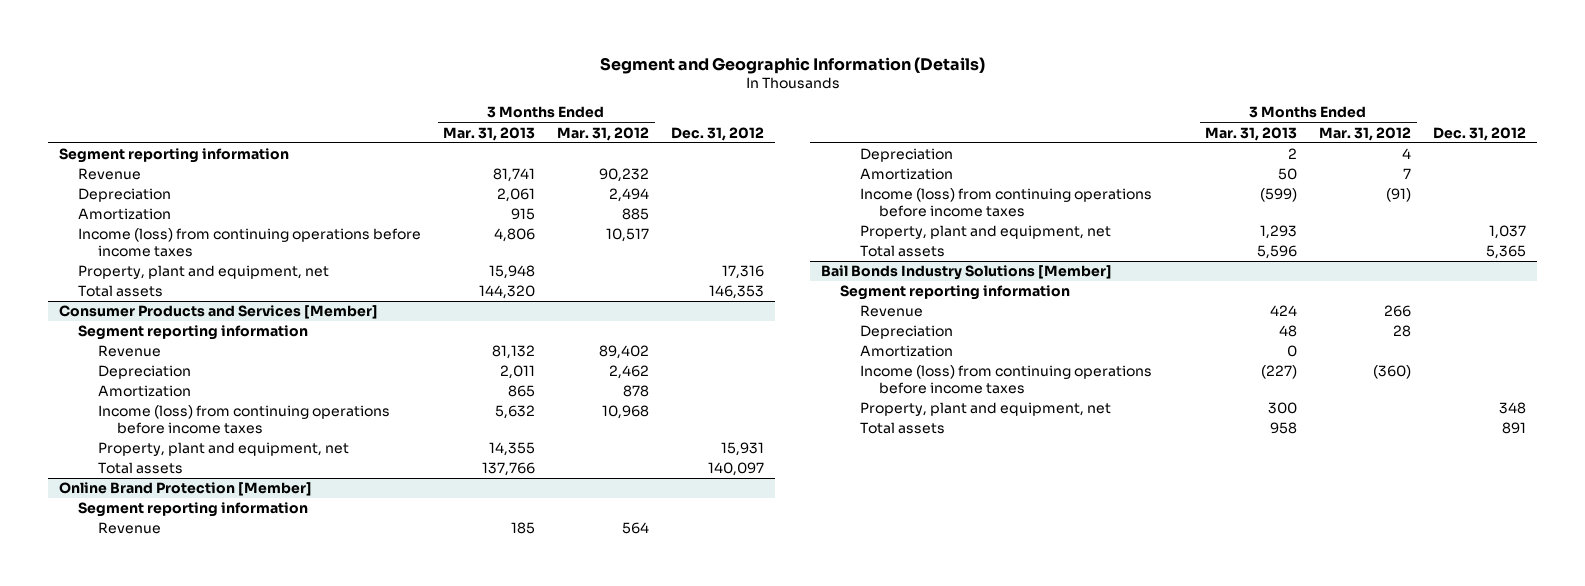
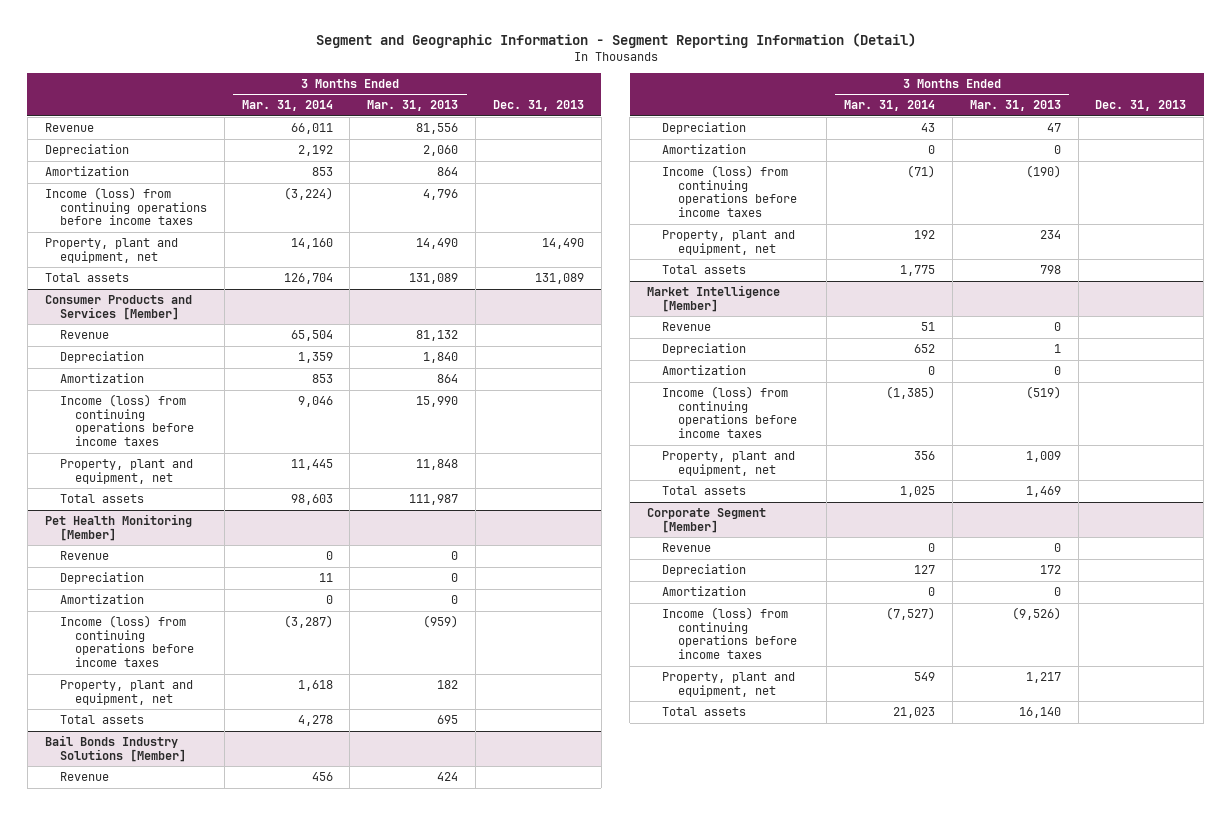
[599,56,985,74] Segment and Geographic Information (Details) -> [315,33,916,49] Segment and Geographic Information - Segment Reporting Information (Detail)
[557,126,650,141] Mar. 31, 2012 -> none
[671,126,765,141] Dec. 31, 2012 -> none
none -> [241,100,333,112] Mar. 31, 2014
none -> [492,100,584,112] Dec. 31, 2013
[59,148,290,164] Segment reporting information -> none
[493,168,536,183] 81,741 -> [416,123,459,135] 81,556
[497,188,536,203] 2,061 -> [423,145,459,157] 2,060
[511,208,536,221] 915 -> [437,167,459,177] 864
[494,228,536,243] 4,806 -> [423,189,459,201] 4,796
[489,265,536,280] 15,948 -> [416,238,459,250] 14,490
[479,285,536,300] 144,320 -> [409,273,459,285] 131,089
[78,325,309,341] Segment reporting information -> none
[59,482,313,497] Online Brand Protection [Member] -> none
[78,502,309,518] Segment reporting information -> none
[500,365,536,380] 2,011 -> [423,352,459,364] 1,840
[508,385,536,398] 865 -> [437,374,459,384] 864
[495,405,536,420] 5,632 -> [416,396,459,408] 15,990
[489,442,536,457] 14,355 -> [416,459,459,471] 11,848
[482,462,536,477] 137,766 -> [409,494,459,506] 111,987
none -> [44,514,192,541] Pet Health Monitoring [Member]
[511,522,536,535] 185 -> [451,551,459,561] 0
[1288,148,1298,160] 2 -> [451,573,459,583] 0
[1278,168,1298,181] 50 -> [451,595,459,605] 0
[1260,188,1298,203] (599) -> [423,615,459,629] (959)
[1260,225,1298,240] 1,293 -> [437,680,459,690] 182
[1257,245,1298,260] 5,596 -> [437,715,459,725] 695
[840,285,1071,301] Segment reporting information -> none
[1279,325,1298,338] 48 -> [1046,123,1061,133] 47
[1261,365,1298,380] (227) -> [1025,165,1061,179] (190)
[1268,402,1298,415] 300 -> [1039,230,1061,240] 234
[1270,422,1298,435] 958 -> [1039,265,1061,275] 798
none -> [647,285,781,312] Market Intelligence [Member]
none -> [662,322,712,332] Revenue
none -> [662,343,747,356] Depreciation
none -> [662,365,747,376] Amortization
none -> [662,386,797,439] Income (loss) from continuing operations before income taxes
none -> [662,451,796,476] Property, plant and equipment, net
none -> [662,486,747,496] Total assets
none -> [647,508,767,533] Corporate Segment [Member]
none -> [662,543,712,553] Revenue
none -> [662,564,747,577] Depreciation
none -> [662,586,747,597] Amortization
none -> [662,607,797,660] Income (loss) from continuing operations before income taxes
none -> [662,672,796,697] Property, plant and equipment, net
none -> [662,707,747,717] Total assets

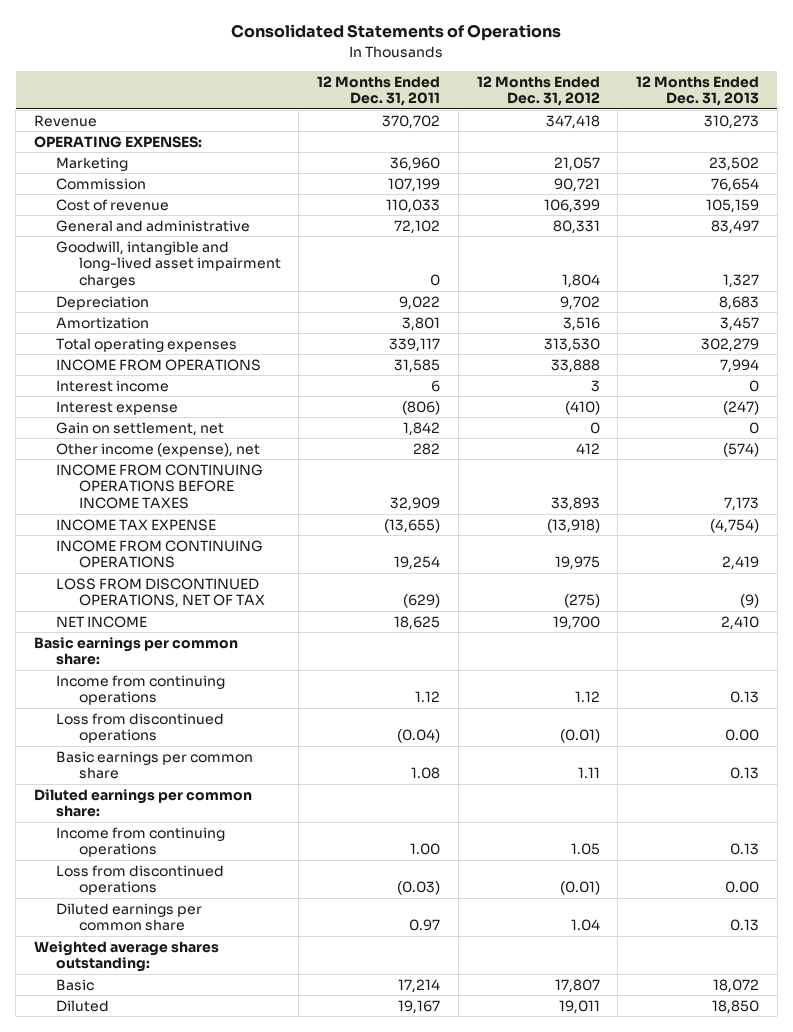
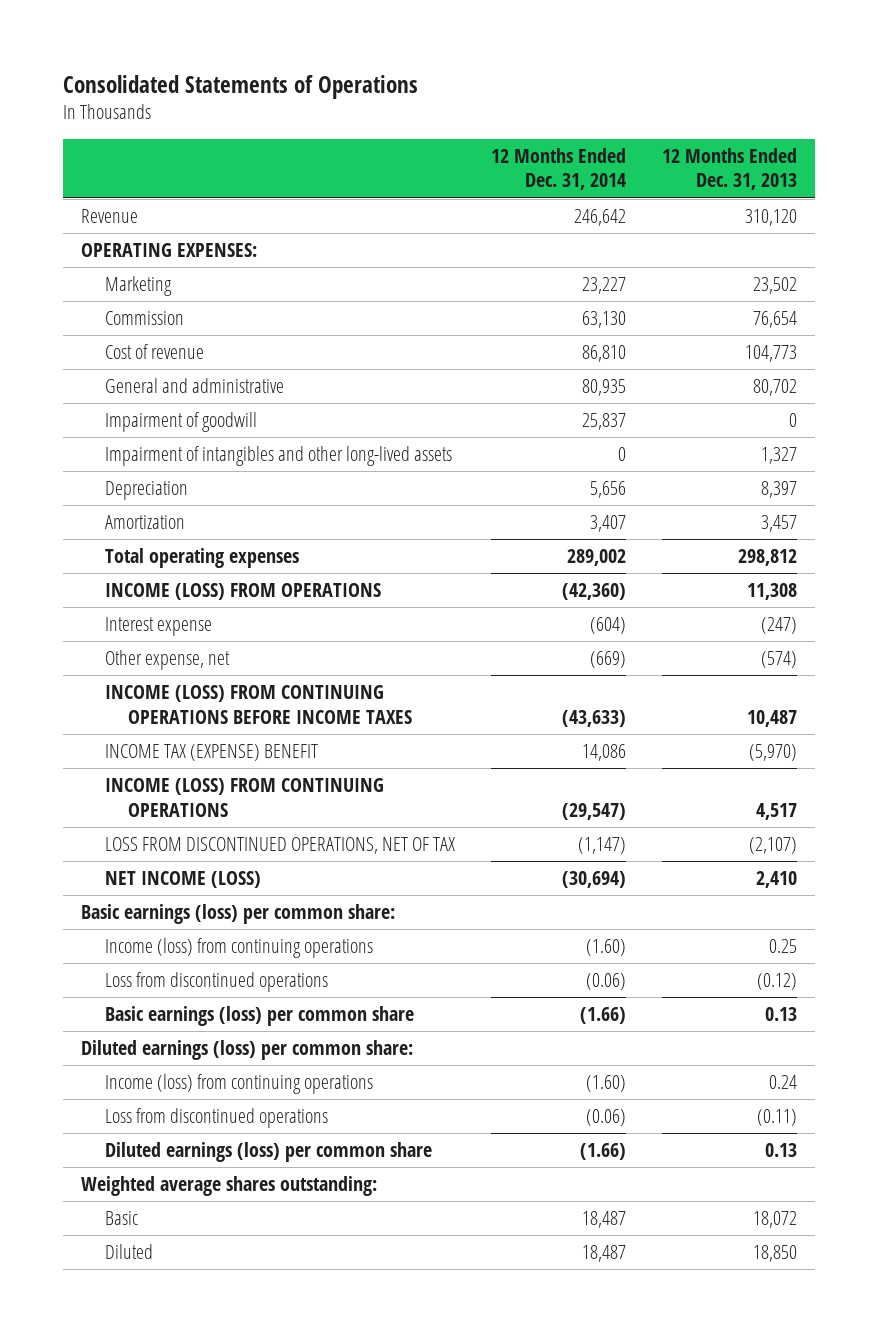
[317,75,441,107] 12 Months Ended Dec. 31, 2011 -> none
[476,75,600,107] 12 Months Ended Dec. 31, 2012 -> none
none -> [490,147,626,191] 12 Months Ended Dec. 31, 2014
[704,114,760,129] 310,273 -> [744,208,797,226] 310,120
[706,198,760,213] 105,159 -> [744,344,797,362] 104,773
[711,219,760,234] 83,497 -> [752,378,797,396] 80,702
none -> [104,411,257,432] Impairment of goodwill
[56,240,281,289] Goodwill, intangible and long-lived asset impairment charges -> [104,445,452,466] Impairment of intangibles and other long-lived assets
[719,295,760,310] 8,683 -> [760,480,797,498] 8,397
[56,379,170,392] Interest income -> none
[701,337,760,352] 302,279 -> [737,548,797,566] 298,812
[56,358,262,371] INCOME FROM OPERATIONS -> [104,582,381,600] INCOME (LOSS) FROM OPERATIONS
[720,358,760,373] 7,994 -> [746,582,797,600] 11,308
[56,421,225,436] Gain on settlement, net -> none
[56,442,261,457] Other income (expense), net -> [104,649,230,670] Other expense, net
[56,463,264,510] INCOME FROM CONTINUING OPERATIONS BEFORE INCOME TAXES -> [104,684,413,724] INCOME (LOSS) FROM CONTINUING OPERATIONS BEFORE INCOME TAXES
[724,497,760,512] 7,173 -> [746,709,797,727] 10,487
[56,518,217,531] INCOME TAX EXPENSE -> [104,743,318,761] INCOME TAX (EXPENSE) BENEFIT
[710,518,760,533] (4,754) -> [748,743,797,761] (5,970)
[56,539,264,569] INCOME FROM CONTINUING OPERATIONS -> [104,777,384,817] INCOME (LOSS) FROM CONTINUING OPERATIONS
[722,556,760,571] 2,419 -> [755,802,797,820] 4,517
[740,594,760,609] (9) -> [748,836,797,854] (2,107)
[56,615,148,628] NET INCOME -> [104,870,261,888] NET INCOME (LOSS)
[33,636,238,666] Basic earnings per common share: -> [80,903,395,924] Basic earnings (loss) per common share:
[56,674,226,706] Income from continuing operations -> [104,937,373,958] Income (loss) from continuing operations
[730,691,760,704] 0.13 -> [768,938,797,953] 0.25
[725,729,760,742] 0.00 -> [756,972,797,990] (0.12)
[56,750,254,780] Basic earnings per common share -> [104,1005,414,1026] Basic earnings (loss) per common share
[33,788,252,818] Diluted earnings per common share: -> [80,1039,413,1060] Diluted earnings (loss) per common share:
[56,826,226,858] Income from continuing operations -> [104,1073,373,1094] Income (loss) from continuing operations
[730,843,760,856] 0.13 -> [768,1074,797,1089] 0.24
[725,881,760,894] 0.00 -> [756,1108,797,1126] (0.11)
[56,902,203,932] Diluted earnings per common share -> [104,1141,432,1162] Diluted earnings (loss) per common share

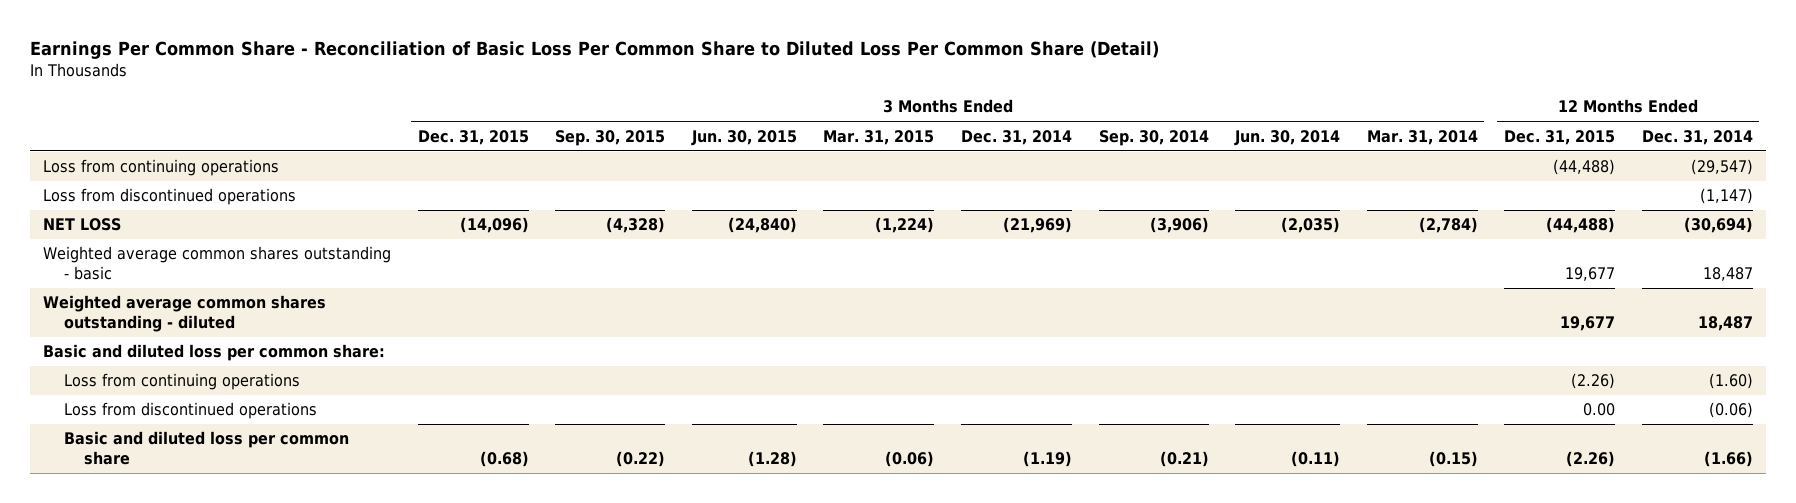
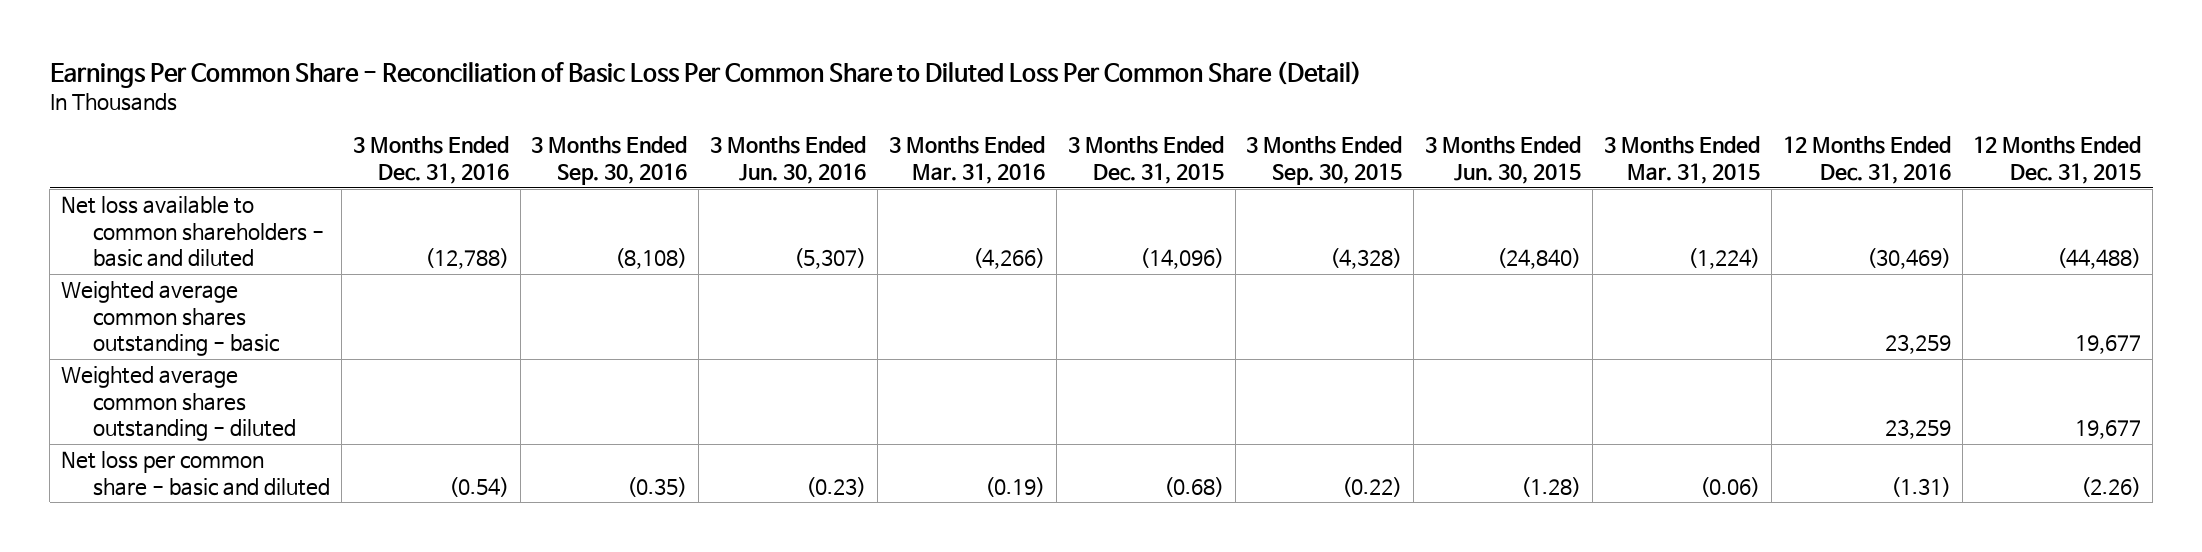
[960,129,1072,145] Dec. 31, 2014 -> none
[1098,129,1209,146] Sep. 30, 2014 -> none
[1234,129,1341,146] Jun. 30, 2014 -> none
[1366,129,1478,145] Mar. 31, 2014 -> none
[1641,129,1753,145] Dec. 31, 2014 -> none
none -> [352,136,509,184] 3 Months Ended Dec. 31, 2016
none -> [531,136,688,185] 3 Months Ended Sep. 30, 2016
none -> [710,136,867,184] 3 Months Ended Jun. 30, 2016
none -> [888,136,1045,184] 3 Months Ended Mar. 31, 2016
none -> [1782,136,1951,184] 12 Months Ended Dec. 31, 2016
[43,159,280,177] Loss from continuing operations -> none
[43,188,297,206] Loss from discontinued operations -> none
[43,218,122,232] NET LOSS -> [60,196,324,268] Net loss available to common shareholders - basic and diluted
[43,344,386,362] Basic and diluted loss per common share: -> none
[63,373,300,391] Loss from continuing operations -> none
[63,402,317,420] Loss from discontinued operations -> none
[63,431,349,465] Basic and diluted loss per common share -> [60,451,330,496] Net loss per common share - basic and diluted

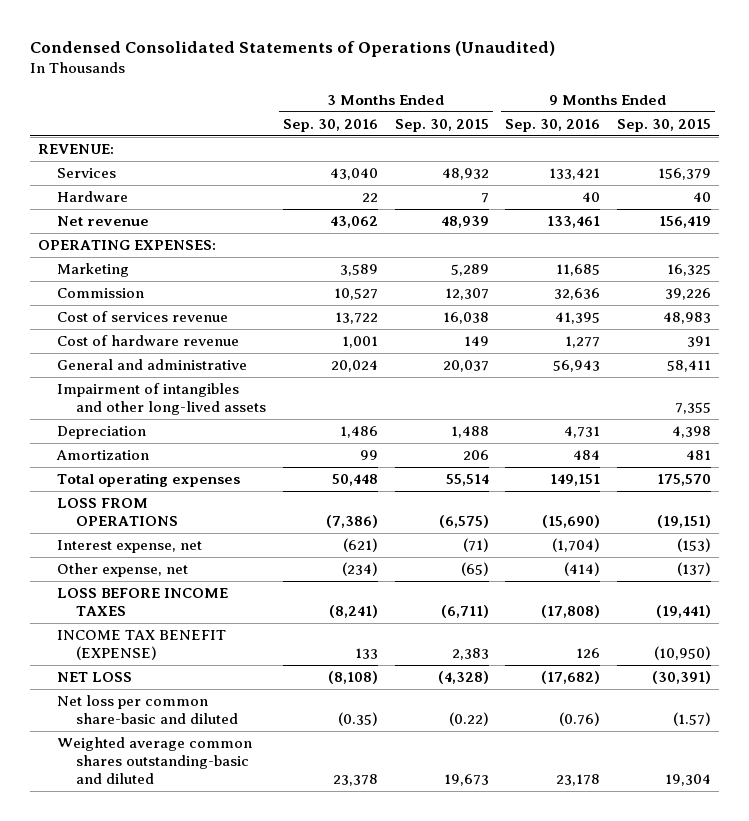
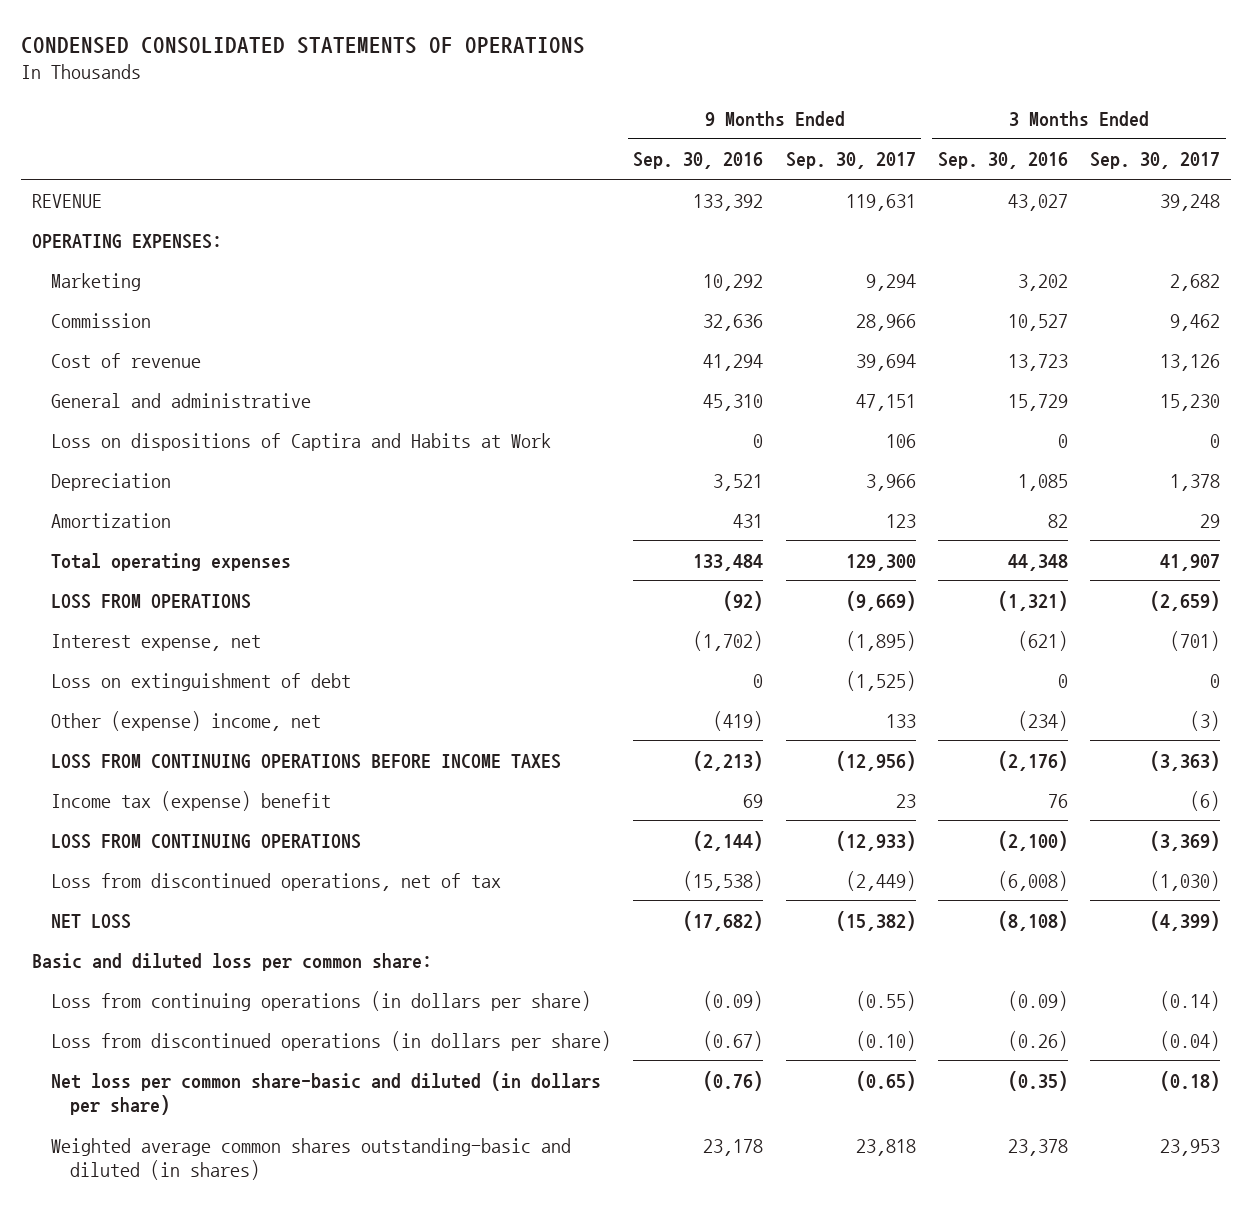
[29,40,555,57] Condensed Consolidated Statements of Operations (Unaudited) -> [21,36,586,54] CONDENSED CONSOLIDATED STATEMENTS OF OPERATIONS
[394,118,489,132] Sep. 30, 2015 -> none
[617,118,712,132] Sep. 30, 2015 -> none
none -> [785,152,916,170] Sep. 30, 2017
none -> [1090,152,1221,170] Sep. 30, 2017
[38,144,115,155] REVENUE: -> none
[57,168,117,179] Services -> none
[57,191,129,203] Hardware -> none
[57,216,150,227] Net revenue -> [32,193,103,208] REVENUE
[329,216,378,229] 43,062 -> [1007,193,1068,211] 43,027
[547,216,601,229] 133,461 -> [693,193,764,211] 133,392
[339,264,378,277] 3,589 -> [1017,273,1068,291] 3,202
[556,264,601,277] 11,685 -> [703,273,764,291] 10,292
[57,335,240,347] Cost of hardware revenue -> none
[57,383,267,415] Impairment of intangibles and other long-lived assets -> none
[57,311,229,323] Cost of services revenue -> [51,352,202,368] Cost of revenue
[334,312,378,325] 13,722 -> [1007,353,1068,371] 13,723
[555,312,601,325] 41,395 -> [703,353,764,371] 41,294
[330,360,378,373] 20,024 -> [1007,393,1068,411] 15,729
[553,360,601,373] 56,943 -> [703,393,764,411] 45,310
none -> [51,432,552,451] Loss on dispositions of Captira and Habits at Work
[339,426,378,439] 1,486 -> [1017,473,1068,491] 1,085
[564,426,601,439] 4,731 -> [713,473,764,491] 3,521
[359,450,378,461] 99 -> [1047,513,1068,528] 82
[573,450,601,461] 484 -> [733,513,764,528] 431
[331,474,378,487] 50,448 -> [1007,553,1068,571] 44,348
[550,474,601,487] 149,151 -> [693,553,764,571] 133,484
[325,514,378,528] (7,386) -> [997,590,1068,611] (1,321)
[542,514,601,528] (15,690) -> [723,590,764,611] (92)
[552,538,601,553] (1,704) -> [693,630,764,651] (1,702)
none -> [51,672,352,691] Loss on extinguishment of debt
[57,563,189,578] Other expense, net -> [51,710,322,731] Other (expense) income, net
[564,562,601,577] (414) -> [713,710,764,731] (419)
[57,588,229,616] LOSS BEFORE INCOME TAXES -> [51,753,562,769] LOSS FROM CONTINUING OPERATIONS BEFORE INCOME TAXES
[328,604,378,618] (8,241) -> [997,750,1068,771] (2,176)
[541,604,601,618] (17,808) -> [693,750,764,771] (2,213)
[57,630,227,660] INCOME TAX BENEFIT (EXPENSE) -> [51,790,332,811] Income tax (expense) benefit
[354,647,378,659] 133 -> [1047,793,1068,808] 76
[576,647,601,658] 126 -> [743,793,764,808] 69
none -> [51,833,362,849] LOSS FROM CONTINUING OPERATIONS
none -> [51,872,502,891] Loss from discontinued operations, net of tax
none -> [32,952,433,971] Basic and diluted loss per common share:
none -> [51,990,592,1011] Loss from continuing operations (in dollars per share)
none -> [51,1030,612,1051] Loss from discontinued operations (in dollars per share)
[57,695,239,724] Net loss per common share-basic and diluted -> [51,1070,602,1116] Net loss per common share-basic and diluted (in dollars per share)
[57,737,253,784] Weighted average common shares outstanding-basic and diluted -> [51,1137,572,1181] Weighted average common shares outstanding-basic and diluted (in shares)

